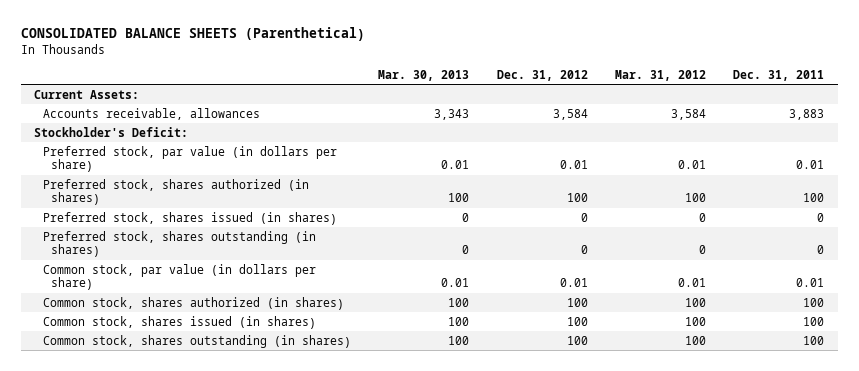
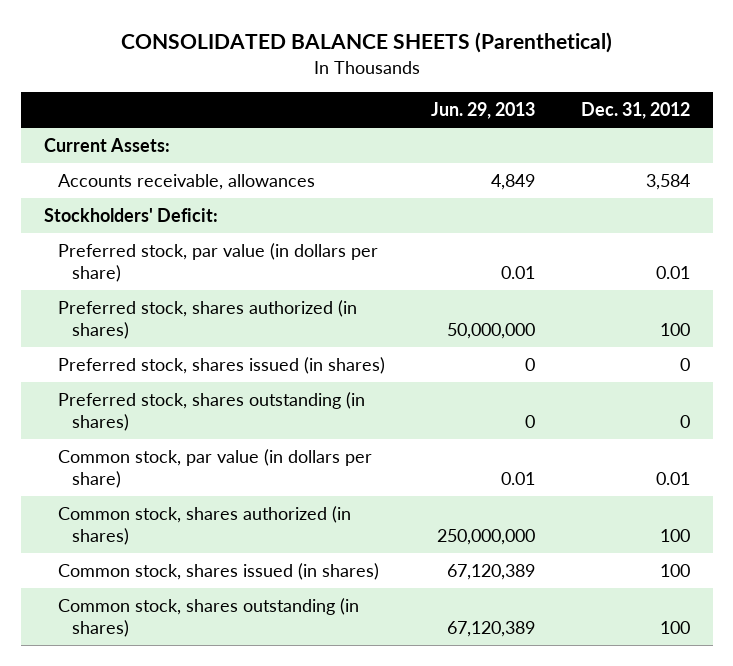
[378,69,470,81] Mar. 30, 2013 -> none
[615,69,707,81] Mar. 31, 2012 -> none
[733,69,825,81] Dec. 31, 2011 -> none
none -> [430,102,535,120] Jun. 29, 2013
[34,126,189,137] Stockholder's Deficit: -> [43,208,218,223] Stockholders' Deficit:

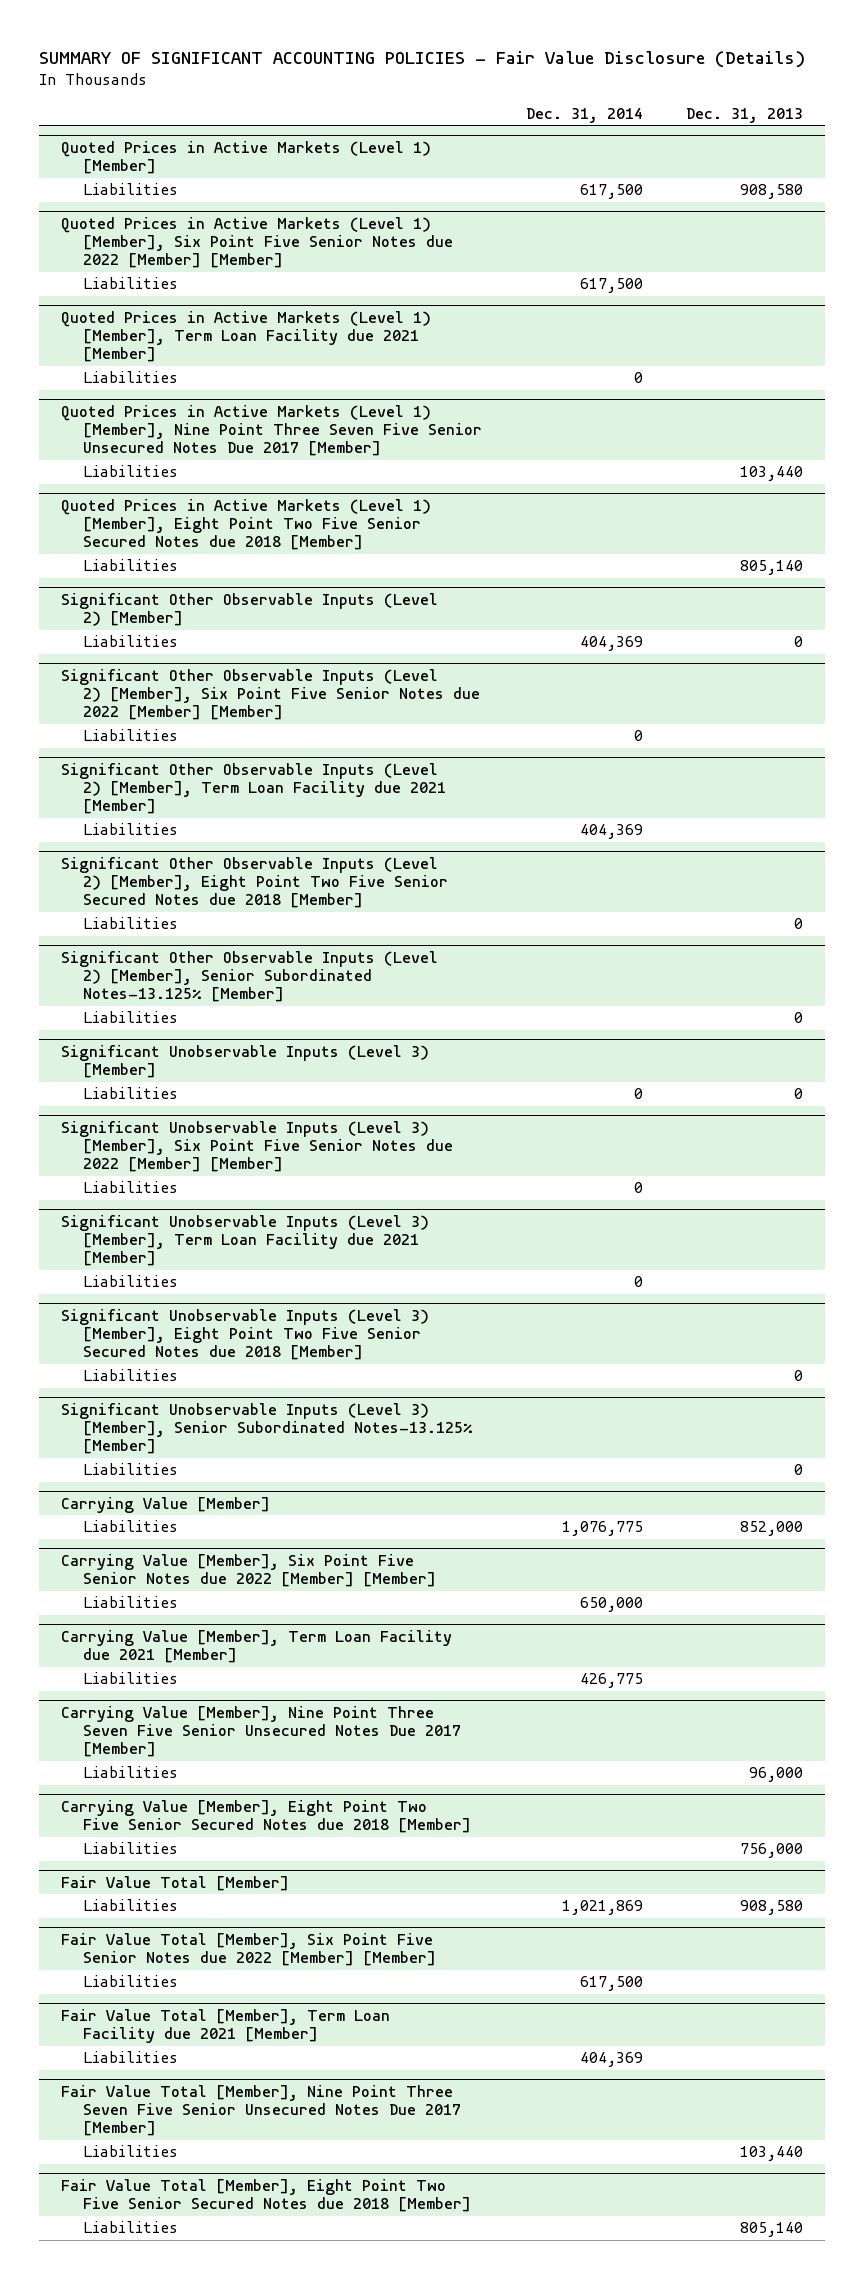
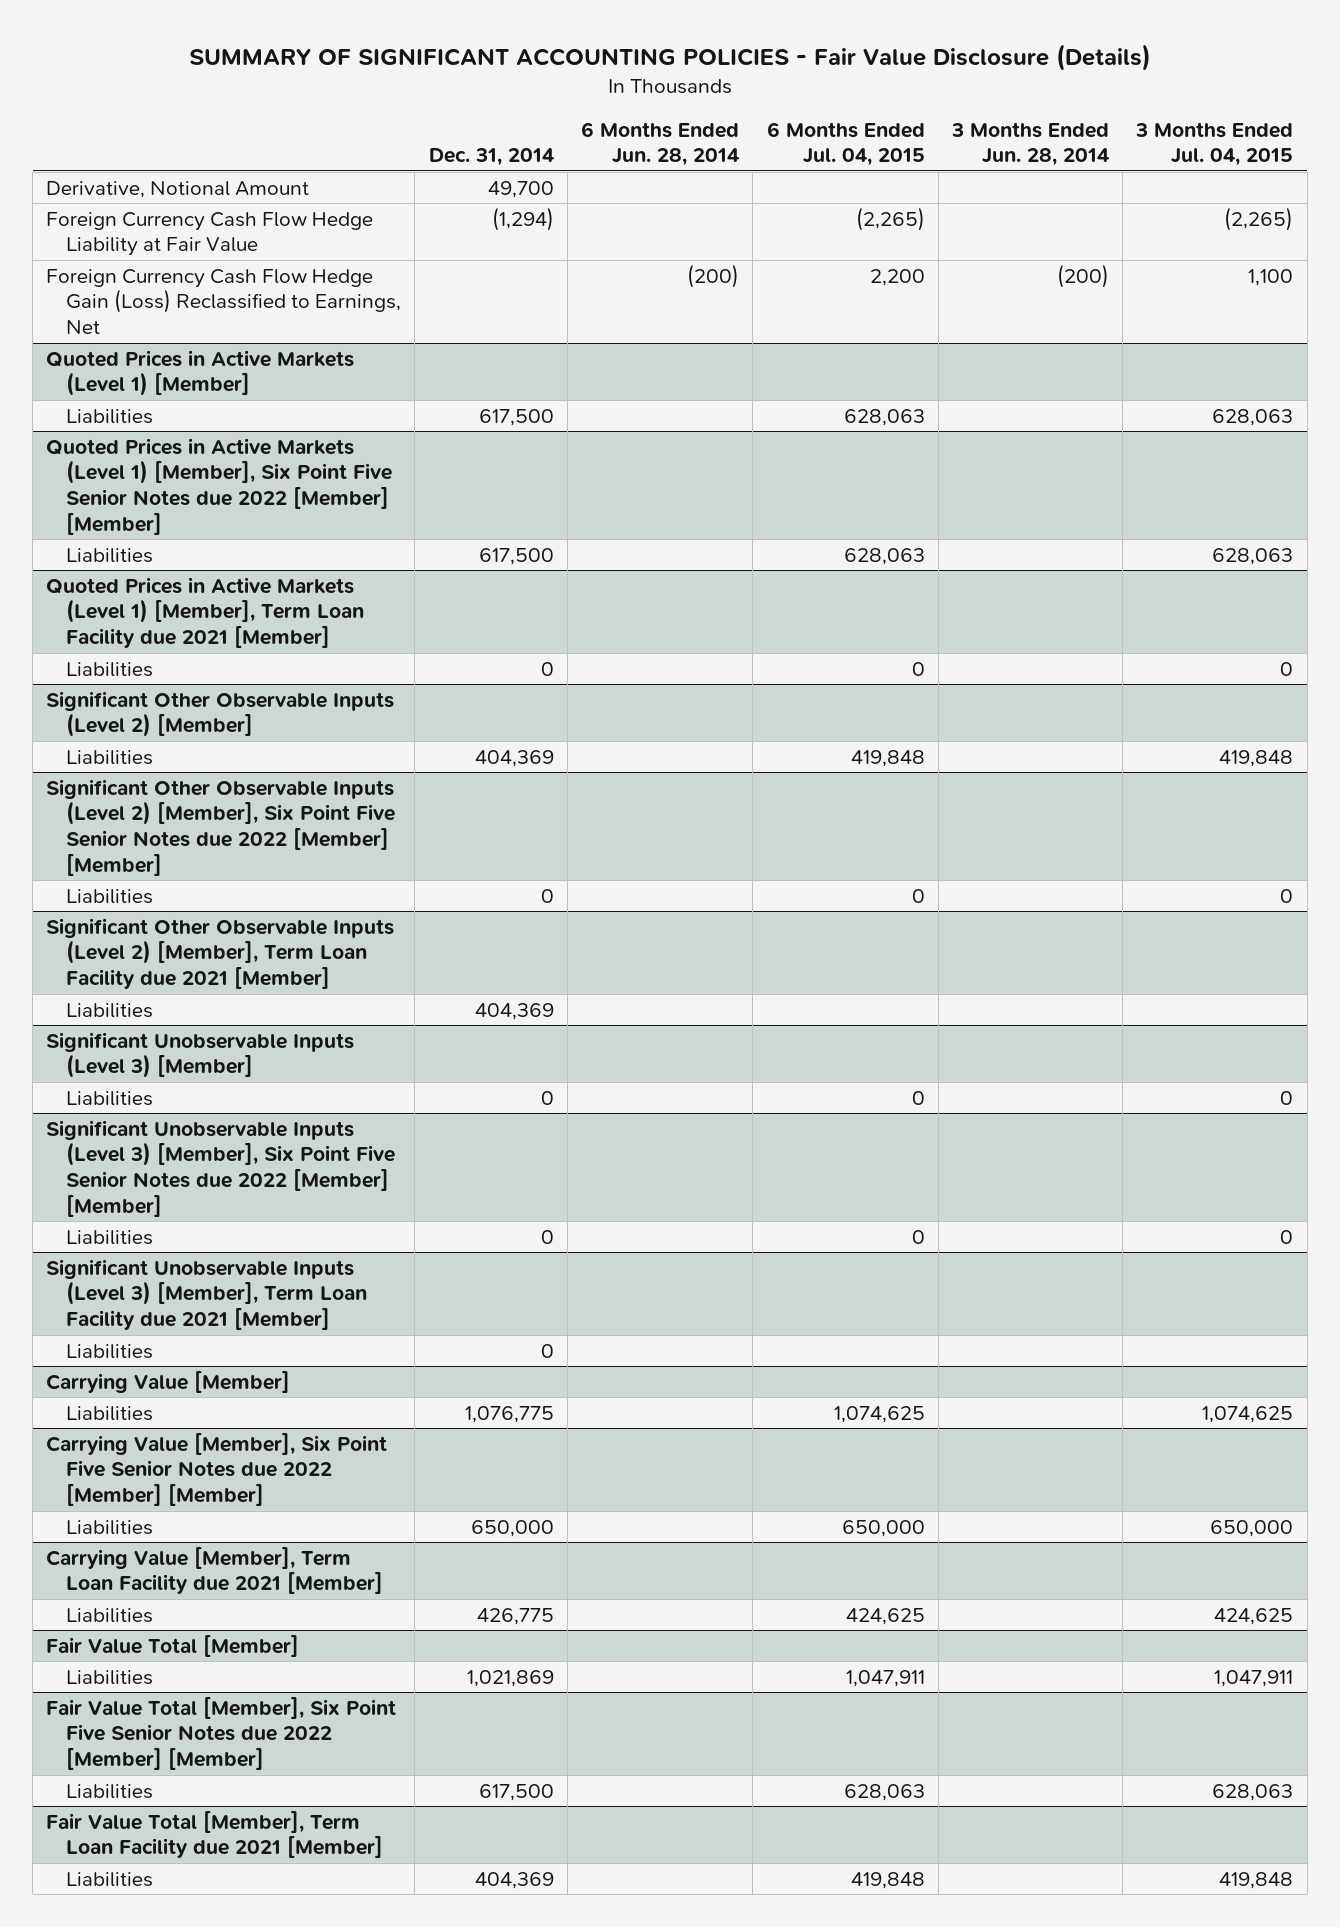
[686,107,804,123] Dec. 31, 2013 -> none
none -> [581,121,740,167] 6 Months Ended Jun. 28, 2014
none -> [766,121,925,167] 6 Months Ended Jul. 04, 2015
none -> [950,121,1109,167] 3 Months Ended Jun. 28, 2014
none -> [1135,121,1294,167] 3 Months Ended Jul. 04, 2015
none -> [46,180,310,198] Derivative, Notional Amount
none -> [46,211,374,257] Foreign Currency Cash Flow Hedge Liability at Fair Value
none -> [46,268,402,334] Foreign Currency Cash Flow Hedge Gain (Loss) Reclassified to Earnings, Net
[61,404,482,457] Quoted Prices in Active Markets (Level 1) [Member], Nine Point Three Seven Five Senior Unsecured Notes Due 2017 [Member] -> none
[82,465,178,478] Liabilities -> none
[61,498,432,551] Quoted Prices in Active Markets (Level 1) [Member], Eight Point Two Five Senior Secured Notes due 2018 [Member] -> none
[82,559,178,572] Liabilities -> none
[61,856,448,909] Significant Other Observable Inputs (Level 2) [Member], Eight Point Two Five Senior Secured Notes due 2018 [Member] -> none
[82,917,178,930] Liabilities -> none
[61,950,439,1003] Significant Other Observable Inputs (Level 2) [Member], Senior Subordinated Notes-13.125% [Member] -> none
[82,1011,178,1024] Liabilities -> none
[61,1308,430,1361] Significant Unobservable Inputs (Level 3) [Member], Eight Point Two Five Senior Secured Notes due 2018 [Member] -> none
[82,1369,178,1382] Liabilities -> none
[61,1402,473,1455] Significant Unobservable Inputs (Level 3) [Member], Senior Subordinated Notes-13.125% [Member] -> none
[82,1463,178,1476] Liabilities -> none
[61,1705,461,1758] Carrying Value [Member], Nine Point Three Seven Five Senior Unsecured Notes Due 2017 [Member] -> none
[82,1766,178,1779] Liabilities -> none
[61,1799,471,1834] Carrying Value [Member], Eight Point Two Five Senior Secured Notes due 2018 [Member] -> none
[82,1842,178,1855] Liabilities -> none
[61,2084,461,2137] Fair Value Total [Member], Nine Point Three Seven Five Senior Unsecured Notes Due 2017 [Member] -> none
[82,2145,178,2158] Liabilities -> none
[61,2178,471,2213] Fair Value Total [Member], Eight Point Two Five Senior Secured Notes due 2018 [Member] -> none
[82,2221,178,2234] Liabilities -> none

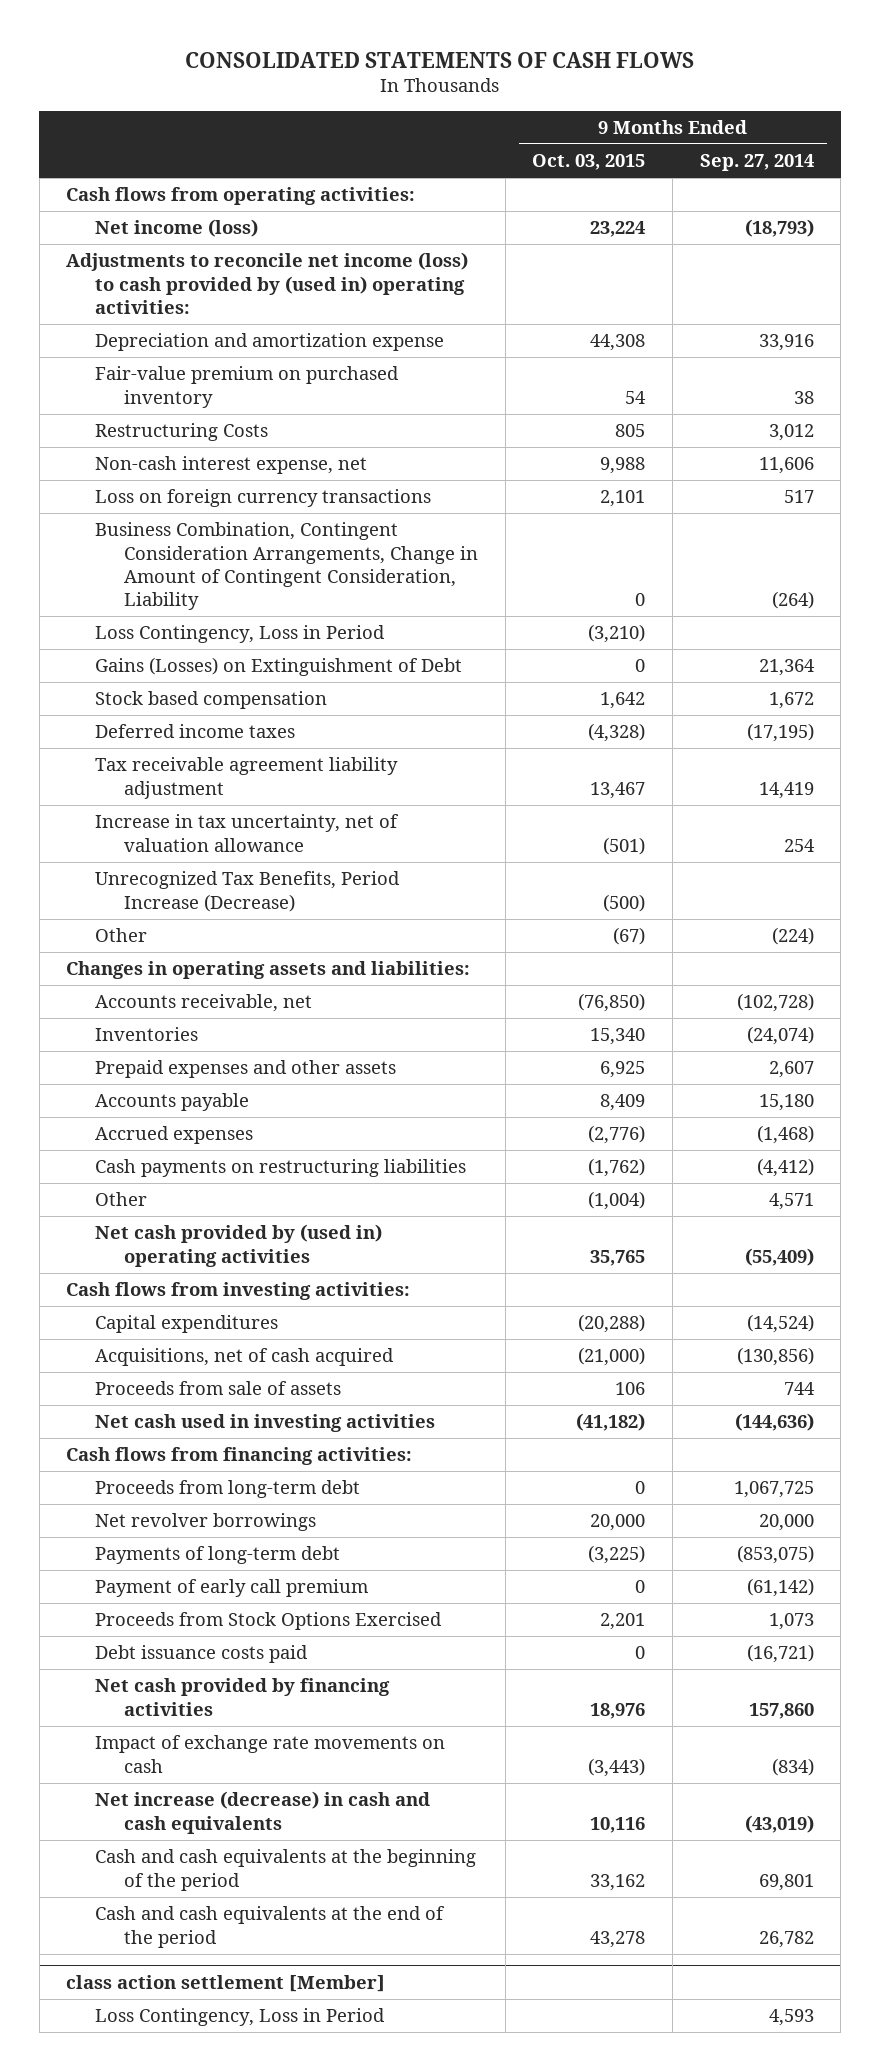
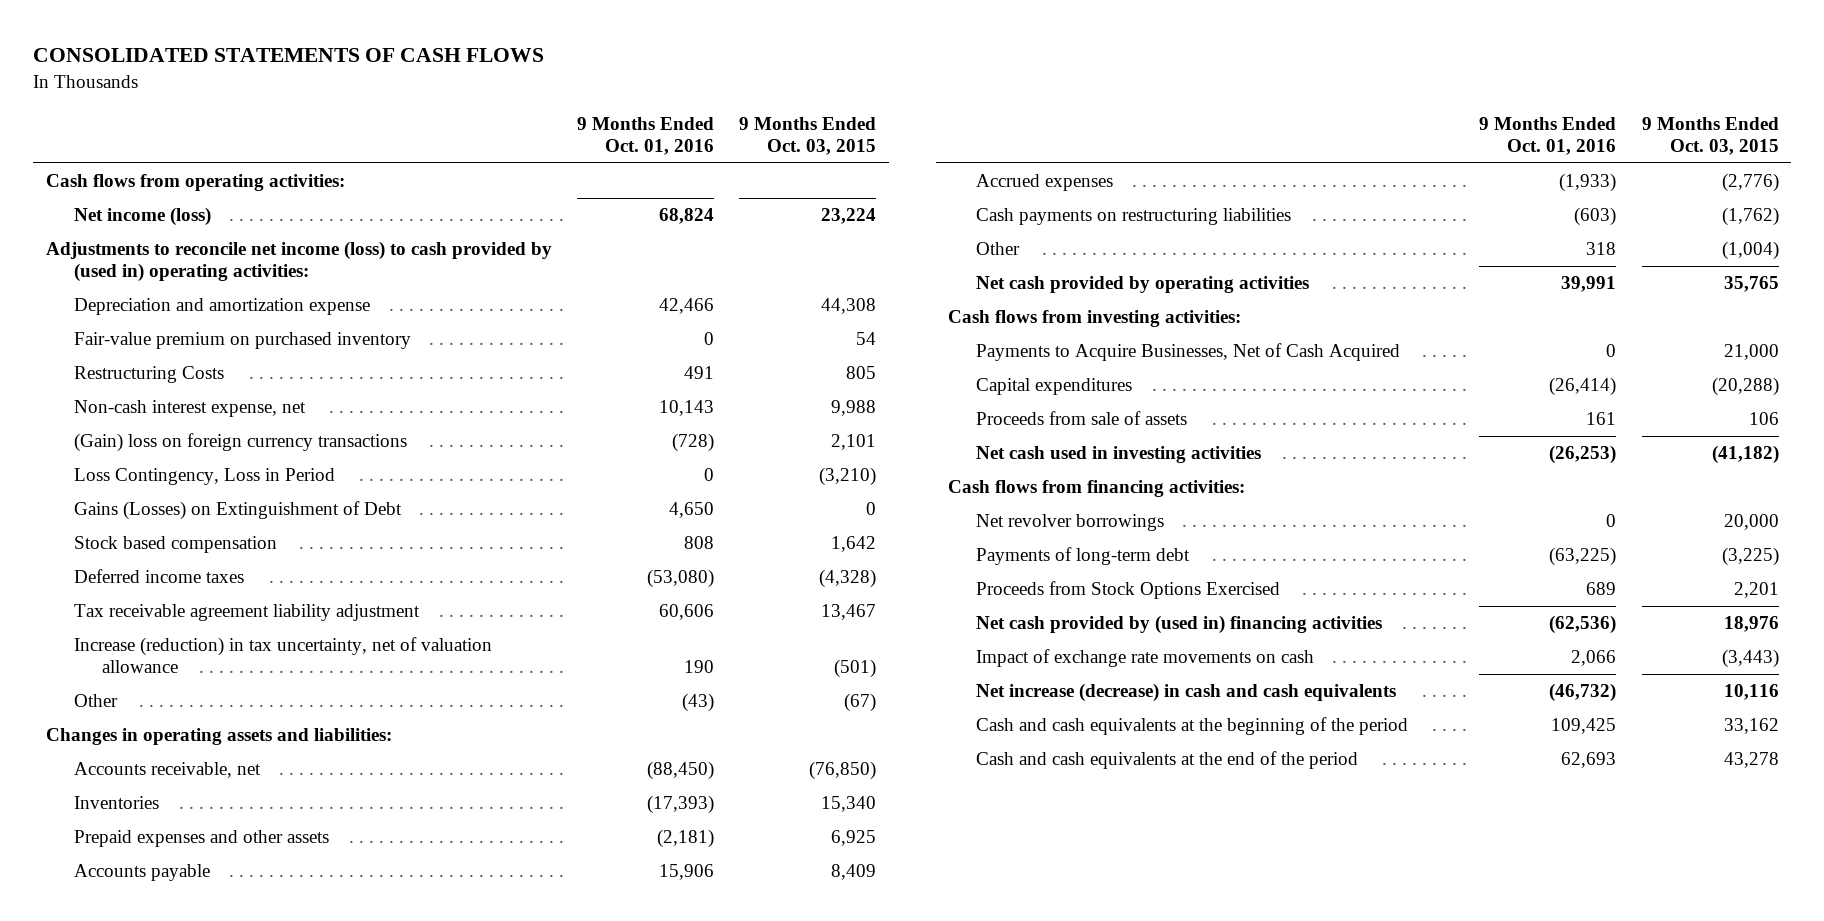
[699,154,814,172] Sep. 27, 2014 -> none
none -> [576,116,714,155] 9 Months Ended Oct. 01, 2016
[95,522,478,611] Business Combination, Contingent Consideration Arrangements, Change in Amount of Contingent Consideration, Liability -> none
[95,489,432,508] Loss on foreign currency transactions -> [73,433,407,453] (Gain) loss on foreign currency transactions
[95,871,401,912] Unrecognized Tax Benefits, Period Increase (Decrease) -> none
[95,814,400,852] Increase in tax uncertainty, net of valuation allowance -> [73,637,492,673] Increase (reduction) in tax uncertainty, net of valuation allowance
[95,1224,383,1267] Net cash provided by (used in) operating activities -> [976,276,1310,294] Net cash provided by operating activities
none -> [976,343,1401,362] Payments to Acquire Businesses, Net of Cash Acquired
[95,1348,395,1367] Acquisitions, net of cash acquired -> none
[95,1480,361,1499] Proceeds from long-term debt -> none
[95,1579,369,1598] Payment of early call premium -> none
[95,1645,309,1664] Debt issuance costs paid -> none
[95,1678,391,1716] Net cash provided by financing activities -> [976,615,1383,635] Net cash provided by (used in) financing activities
[66,1974,386,1992] class action settlement [Member] -> none
[95,2008,386,2027] Loss Contingency, Loss in Period -> none

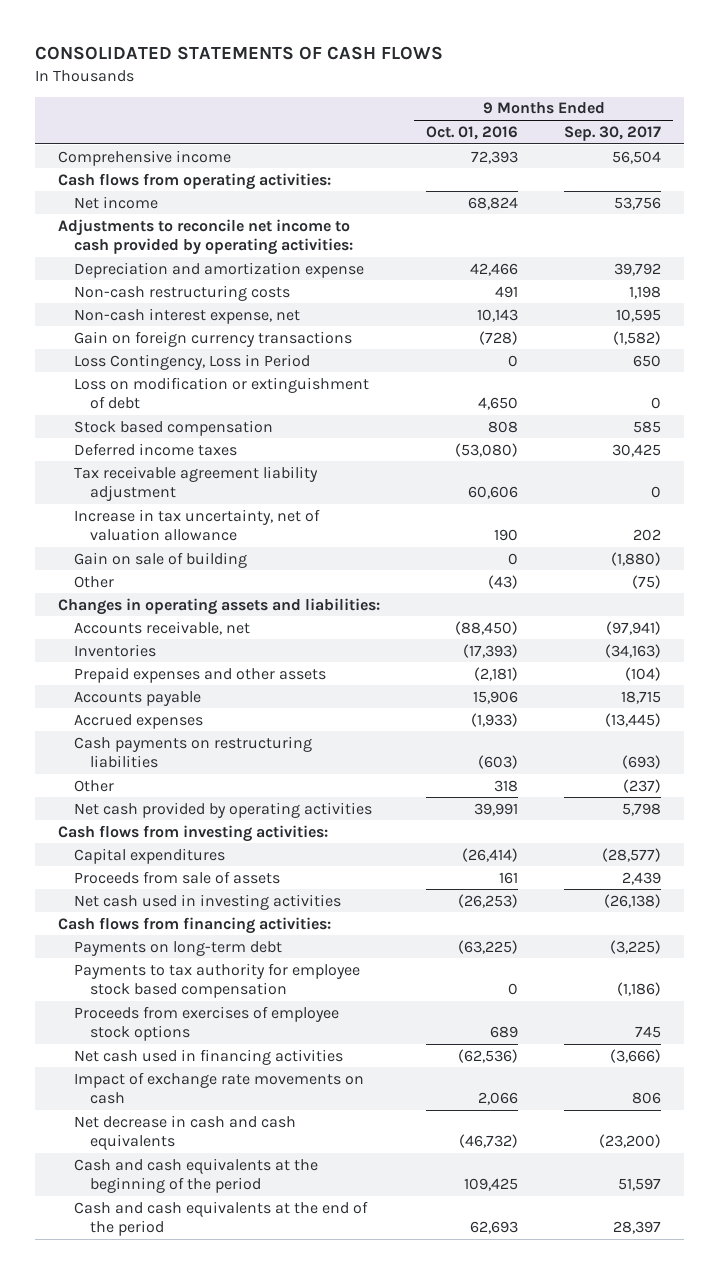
[739,116,877,155] 9 Months Ended Oct. 03, 2015 -> none
none -> [564,125,662,141] Sep. 30, 2017
none -> [57,149,231,166] Comprehensive income
[73,207,211,227] Net income (loss) -> [74,195,159,209] Net income
[45,241,552,282] Adjustments to reconcile net income (loss) to cash provided by (used in) operating activities: -> [57,218,354,255] Adjustments to reconcile net income to cash provided by operating activities:
[73,332,411,350] Fair-value premium on purchased inventory -> none
[73,366,224,384] Restructuring Costs -> [74,284,291,301] Non-cash restructuring costs
[73,433,407,453] (Gain) loss on foreign currency transactions -> [74,330,353,347] Gain on foreign currency transactions
[73,501,402,521] Gains (Losses) on Extinguishment of Debt -> [74,376,370,409] Loss on modification or extinguishment of debt
[73,637,492,673] Increase (reduction) in tax uncertainty, net of valuation allowance -> [74,508,321,541] Increase in tax uncertainty, net of valuation allowance
none -> [74,551,248,568] Gain on sale of building
[976,343,1401,362] Payments to Acquire Businesses, Net of Cash Acquired -> none
[976,514,1165,532] Net revolver borrowings -> none
[976,547,1191,566] Payments of long-term debt -> [74,940,283,956] Payments on long-term debt
none -> [74,962,361,998] Payments to tax authority for employee stock based compensation
[976,581,1281,600] Proceeds from Stock Options Exercised -> [74,1005,340,1041] Proceeds from exercises of employee stock options
[976,615,1383,635] Net cash provided by (used in) financing activities -> [74,1048,344,1065] Net cash used in financing activities
[976,683,1397,703] Net increase (decrease) in cash and cash equivalents -> [74,1114,297,1150] Net decrease in cash and cash equivalents

